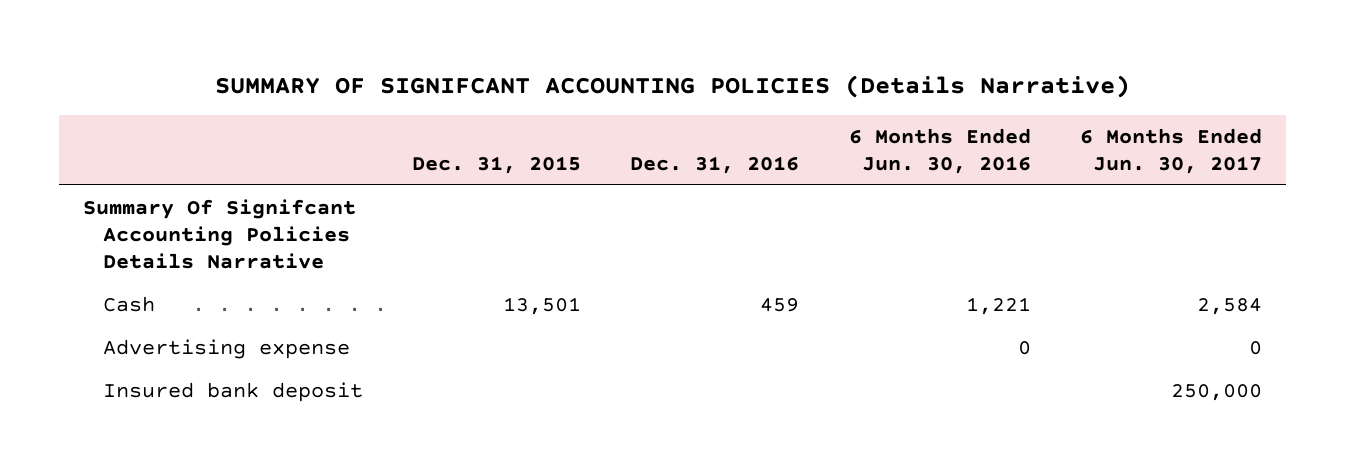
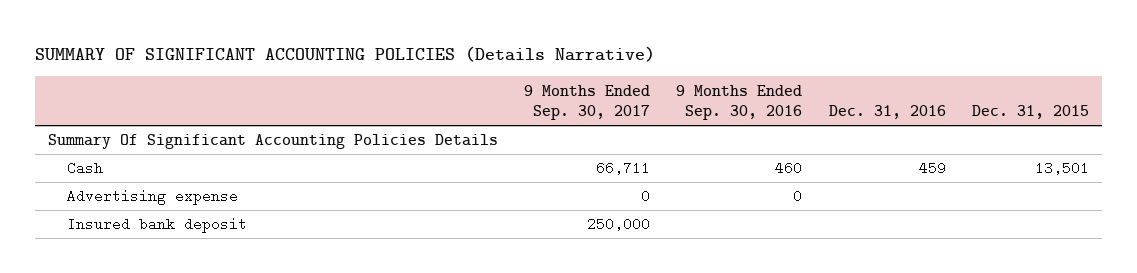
[214,74,1130,98] SUMMARY OF SIGNIFCANT ACCOUNTING POLICIES (Details Narrative) -> [34,45,655,62] SUMMARY OF SIGNIFICANT ACCOUNTING POLICIES (Details Narrative)
[848,128,1031,174] 6 Months Ended Jun. 30, 2016 -> none
[1079,128,1262,174] 6 Months Ended Jun. 30, 2017 -> none
none -> [524,84,651,121] 9 Months Ended Sep. 30, 2017
none -> [676,84,803,121] 9 Months Ended Sep. 30, 2016
[83,199,357,269] Summary Of Signifcant Accounting Policies Details Narrative -> [47,134,498,150] Summary Of Significant Accounting Policies Details

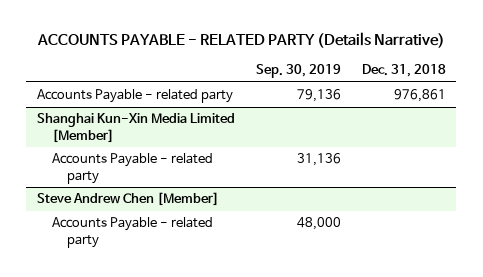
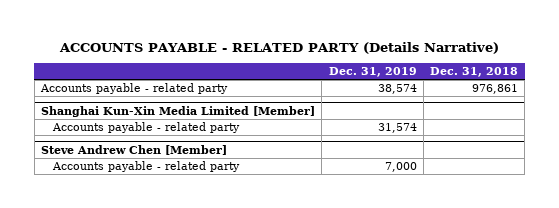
[255,64,341,79] Sep. 30, 2019 -> none
none -> [328,66,417,77] Dec. 31, 2019
[36,89,233,104] Accounts Payable - related party -> [40,83,229,95] Accounts payable - related party
[51,153,213,184] Accounts Payable - related party -> [51,122,240,134] Accounts payable - related party
[51,217,213,248] Accounts Payable - related party -> [51,161,240,173] Accounts payable - related party

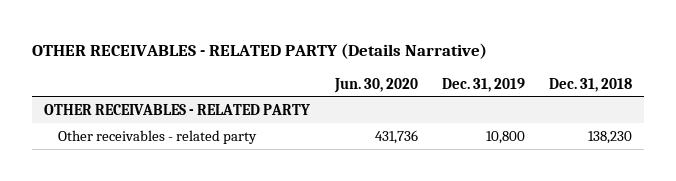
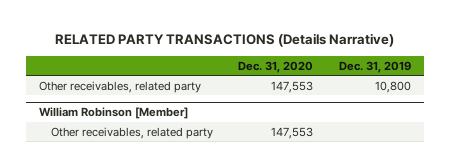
[32,42,488,59] OTHER RECEIVABLES - RELATED PARTY (Details Narrative) -> [55,33,395,48] RELATED PARTY TRANSACTIONS (Details Narrative)
[333,77,418,93] Jun. 30, 2020 -> none
[548,77,632,92] Dec. 31, 2018 -> none
none -> [238,60,314,73] Dec. 31, 2020
[44,103,311,115] OTHER RECEIVABLES - RELATED PARTY -> none
[58,129,258,144] Other receivables - related party -> [39,80,202,93] Other receivables, related party
none -> [39,107,189,120] William Robinson [Member]
none -> [50,126,213,139] Other receivables, related party

